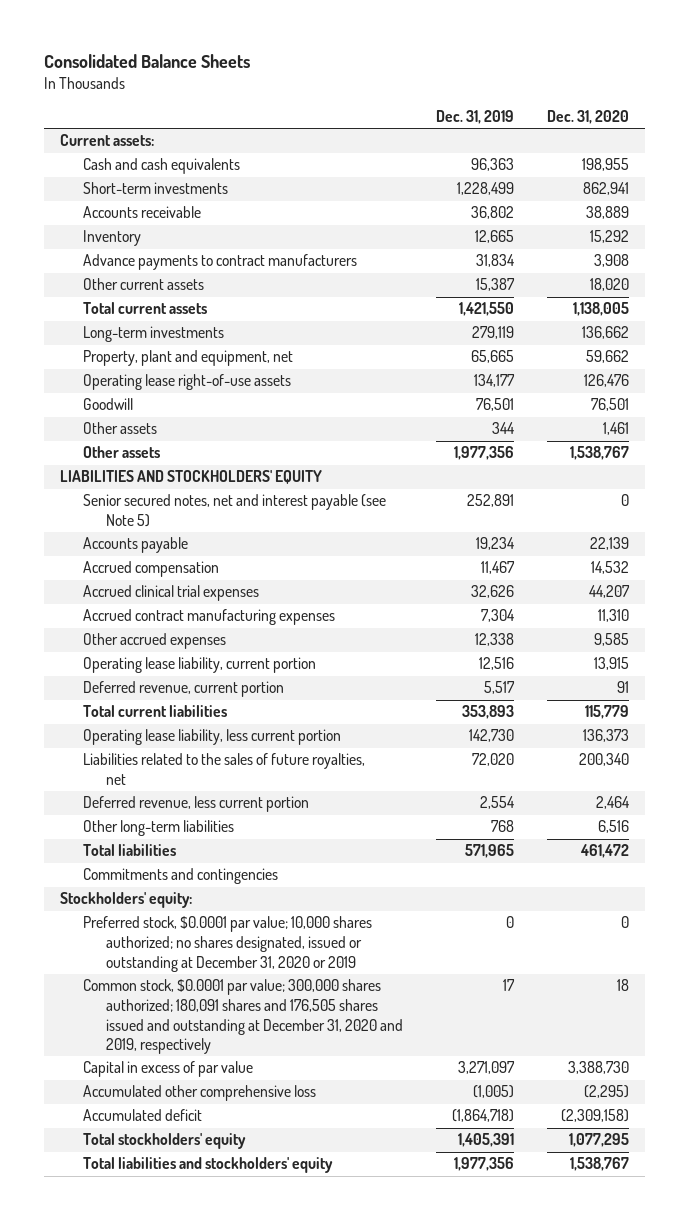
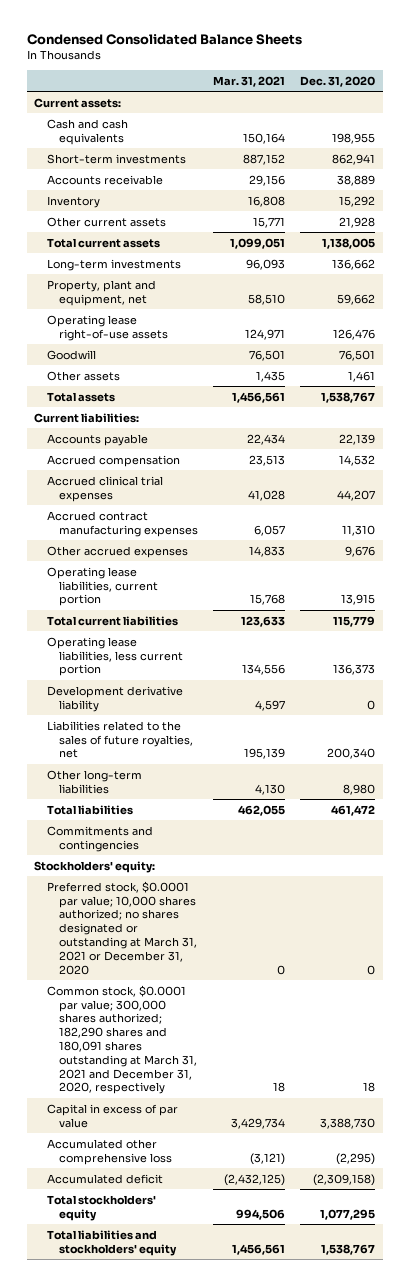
[43,54,250,69] Consolidated Balance Sheets -> [26,33,302,45] Condensed Consolidated Balance Sheets
[435,109,514,124] Dec. 31, 2019 -> none
none -> [213,75,286,87] Mar. 31, 2021
[83,254,358,271] Advance payments to contract manufacturers -> none
[589,278,629,292] 18,020 -> [339,216,376,228] 21,928
[83,494,387,528] Senior secured notes, net and interest payable (see Note 5) -> none
[83,446,161,459] Other assets -> [46,391,115,402] Total assets
[60,470,323,485] LIABILITIES AND STOCKHOLDERS' EQUITY -> [34,412,140,423] Current liabilities:
[83,681,285,698] Deferred revenue, current portion -> none
[593,633,629,647] 9,585 -> [345,545,376,557] 9,676
[83,657,317,674] Operating lease liability, current portion -> [46,566,159,607] Operating lease liabilities, current portion
[83,729,342,746] Operating lease liability, less current portion -> [46,636,184,677] Operating lease liabilities, less current portion
none -> [46,685,183,712] Development derivative liability
[83,796,310,813] Deferred revenue, less current portion -> none
[597,820,629,834] 6,516 -> [343,783,376,795] 8,980
[83,916,373,972] Preferred stock, $0.0001 par value; 10,000 shares authorized; no shares designated, issued or outstanding at December 31, 2020 or 2019 -> [46,880,198,975] Preferred stock, $0.0001 par value; 10,000 shares authorized; no shares designated or outstanding at March 31, 2021 or December 31, 2020
[83,979,403,1055] Common stock, $0.0001 par value; 300,000 shares authorized; 180,091 shares and 176,505 shares issued and outstanding at December 31, 2020 and 2019, respectively -> [46,984,198,1095] Common stock, $0.0001 par value; 300,000 shares authorized; 182,290 shares and 180,091 shares outstanding at March 31, 2021 and December 31, 2020, respectively

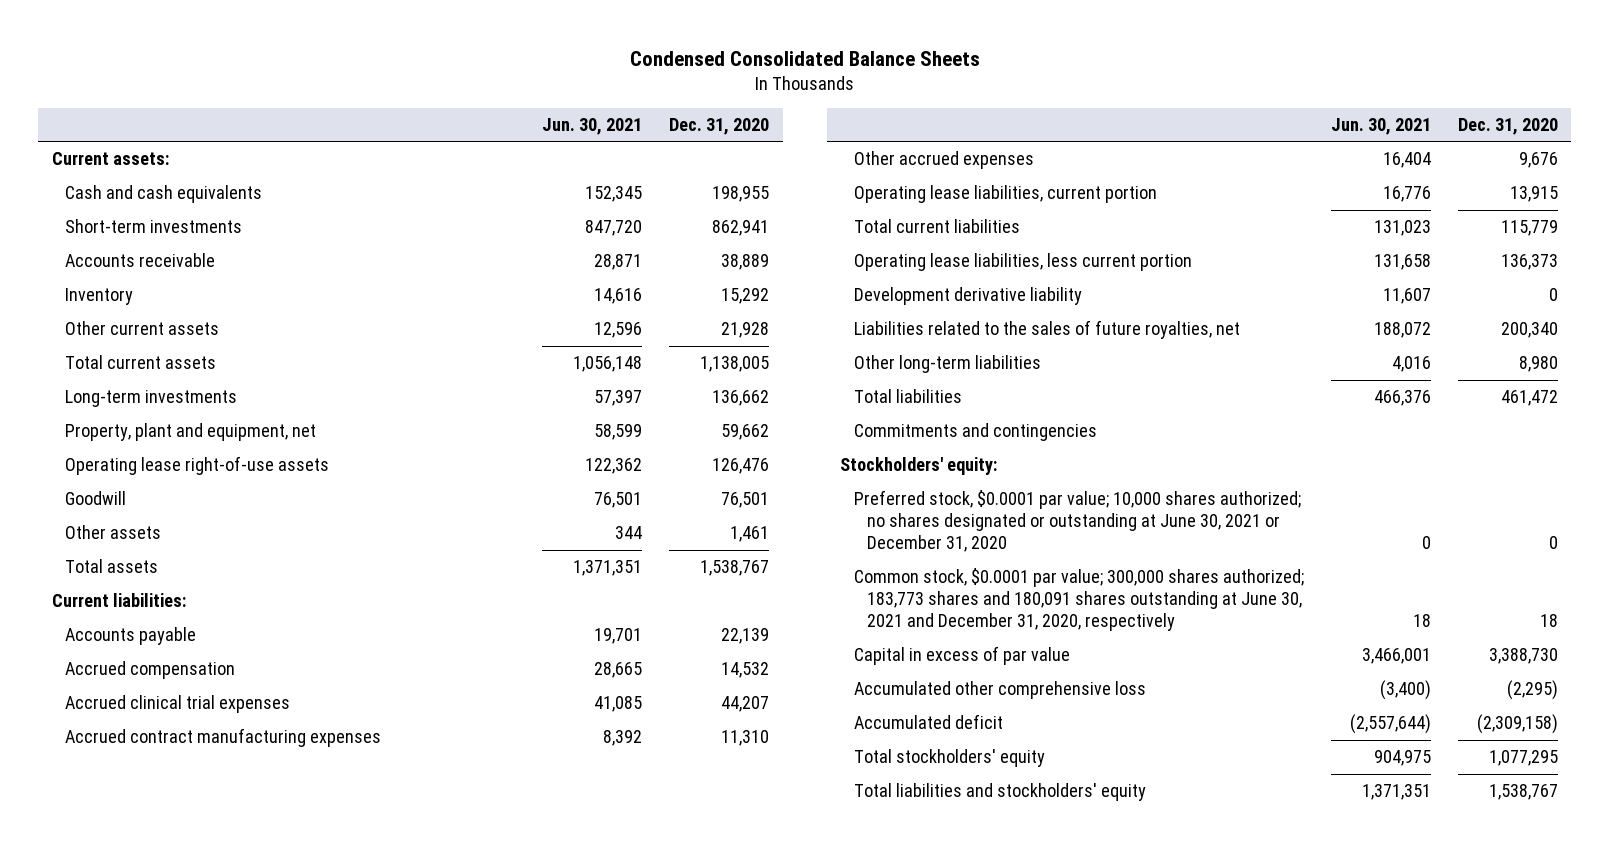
[213,75,286,87] Mar. 31, 2021 -> none
none -> [542,117,643,135] Jun. 30, 2021
[46,880,198,975] Preferred stock, $0.0001 par value; 10,000 shares authorized; no shares designated or outstanding at March 31, 2021 or December 31, 2020 -> [853,490,1301,553] Preferred stock, $0.0001 par value; 10,000 shares authorized; no shares designated or outstanding at June 30, 2021 or December 31, 2020
[46,984,198,1095] Common stock, $0.0001 par value; 300,000 shares authorized; 182,290 shares and 180,091 shares outstanding at March 31, 2021 and December 31, 2020, respectively -> [853,568,1304,632] Common stock, $0.0001 par value; 300,000 shares authorized; 183,773 shares and 180,091 shares outstanding at June 30, 2021 and December 31, 2020, respectively

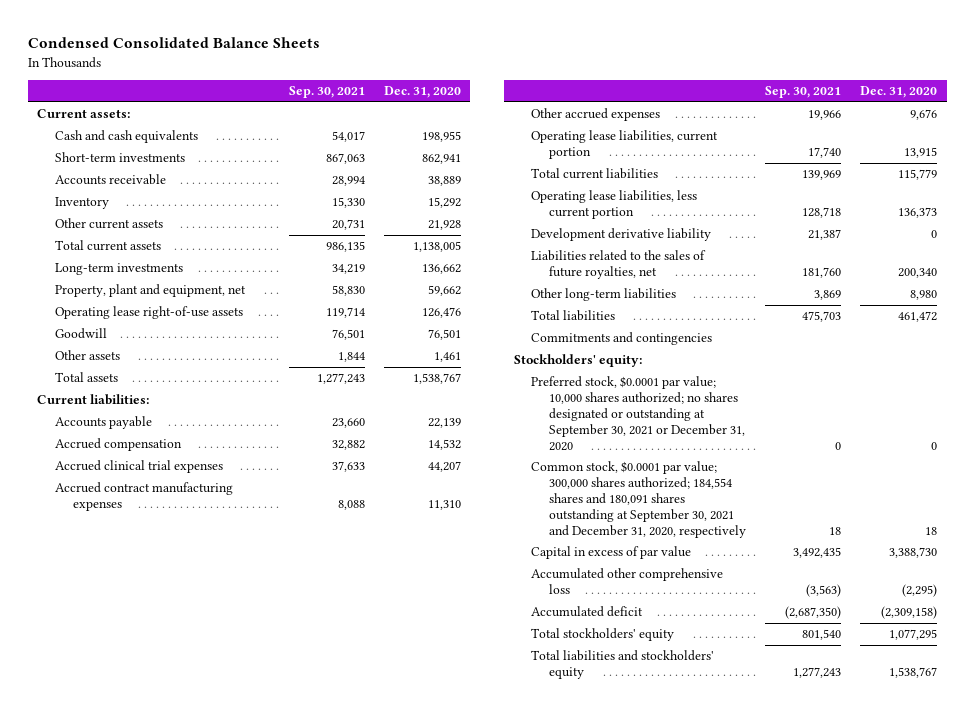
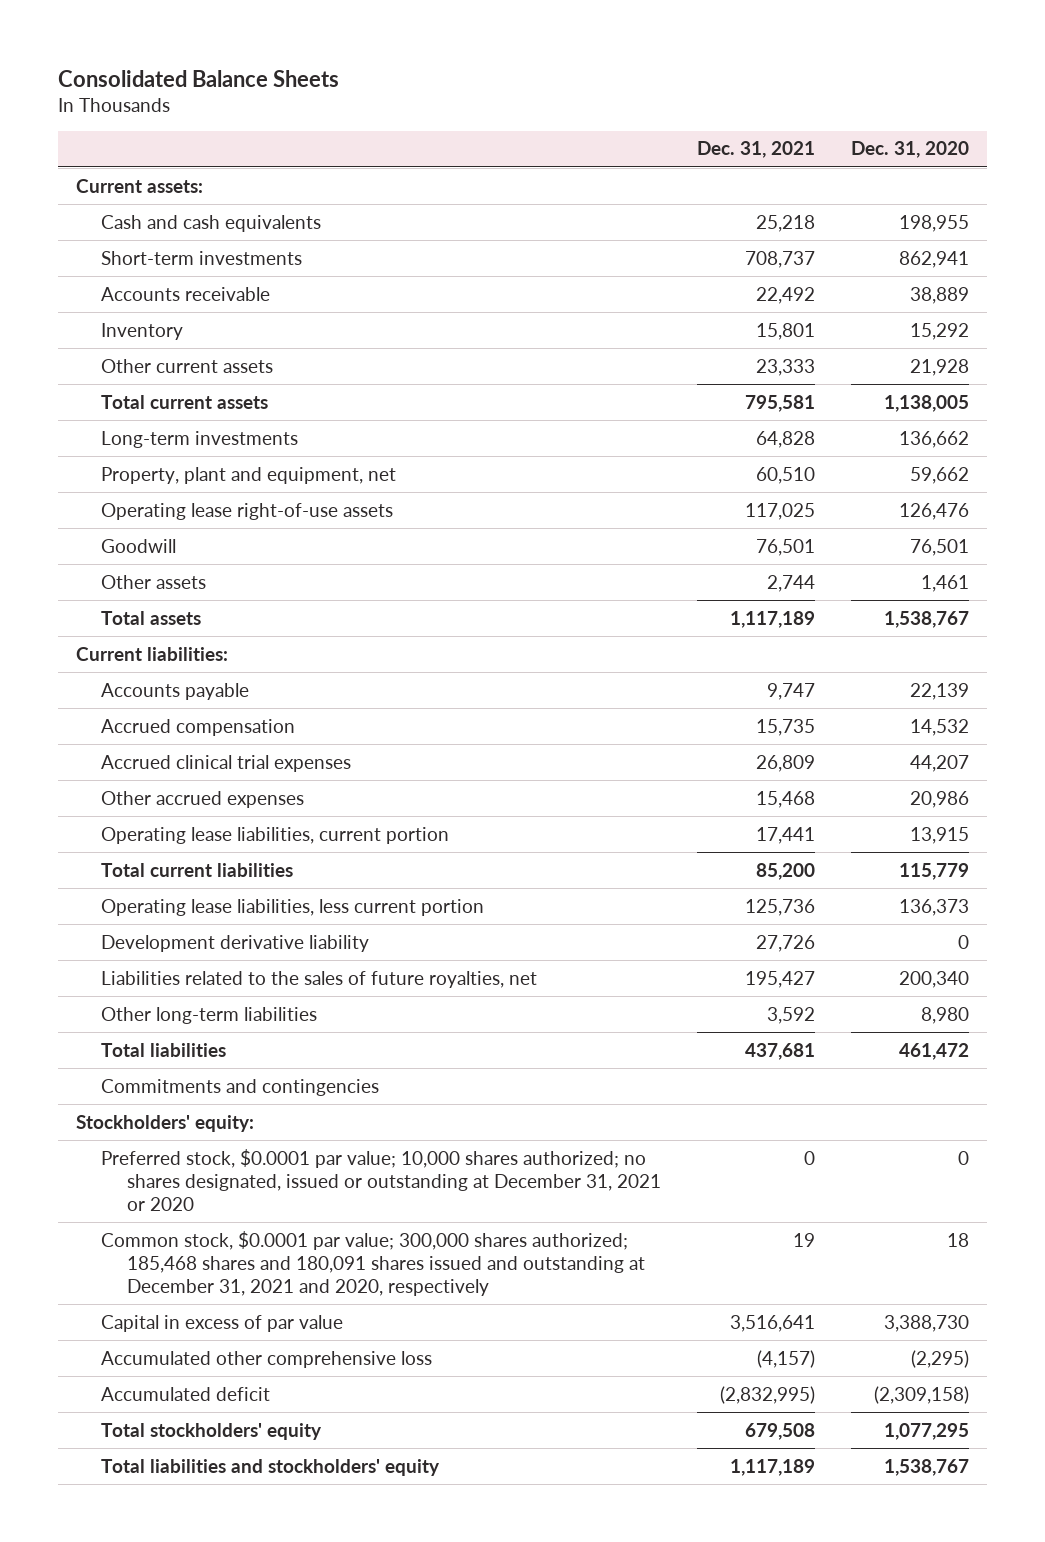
[27,37,320,49] Condensed Consolidated Balance Sheets -> [57,69,339,87] Consolidated Balance Sheets
[288,86,365,99] Sep. 30, 2021 -> none
none -> [696,141,815,159] Dec. 31, 2021
[54,482,233,512] Accrued contract manufacturing expenses -> none
[910,109,938,121] 9,676 -> [910,790,970,808] 20,986
[531,376,746,451] Preferred stock, $0.0001 par value; 10,000 shares authorized; no shares designated or outstanding at September 30, 2021 or December 31, 2020 -> [101,1148,661,1211] Preferred stock, $0.0001 par value; 10,000 shares authorized; no shares designated, issued or outstanding at December 31, 2021 or 2020
[531,461,747,538] Common stock, $0.0001 par value; 300,000 shares authorized; 184,554 shares and 180,091 shares outstanding at September 30, 2021 and December 31, 2020, respectively -> [101,1230,645,1296] Common stock, $0.0001 par value; 300,000 shares authorized; 185,468 shares and 180,091 shares issued and outstanding at December 31, 2021 and 2020, respectively

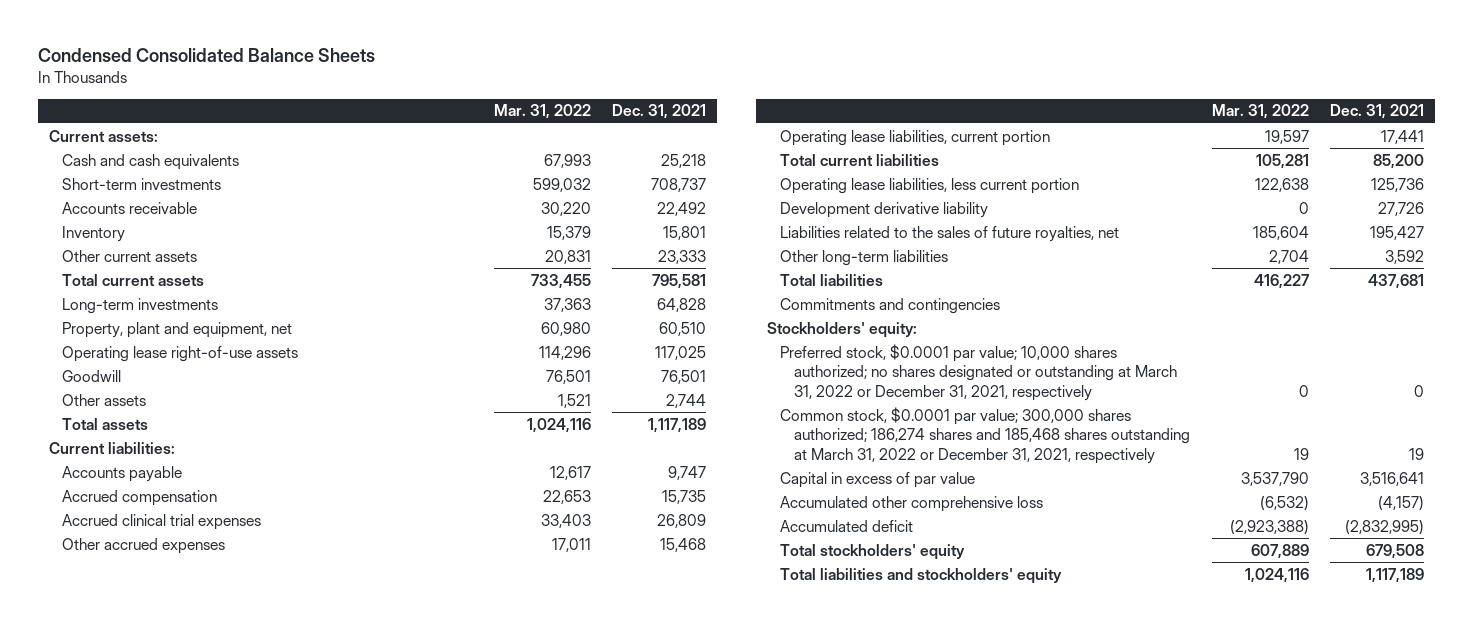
[57,69,339,87] Consolidated Balance Sheets -> [38,48,376,63] Condensed Consolidated Balance Sheets
[851,141,970,159] Dec. 31, 2020 -> none
none -> [493,104,591,120] Mar. 31, 2022
[101,1148,661,1211] Preferred stock, $0.0001 par value; 10,000 shares authorized; no shares designated, issued or outstanding at December 31, 2021 or 2020 -> [780,343,1177,402] Preferred stock, $0.0001 par value; 10,000 shares authorized; no shares designated or outstanding at March 31, 2022 or December 31, 2021, respectively
[101,1230,645,1296] Common stock, $0.0001 par value; 300,000 shares authorized; 185,468 shares and 180,091 shares issued and outstanding at December 31, 2021 and 2020, respectively -> [780,406,1190,465] Common stock, $0.0001 par value; 300,000 shares authorized; 186,274 shares and 185,468 shares outstanding at March 31, 2022 or December 31, 2021, respectively

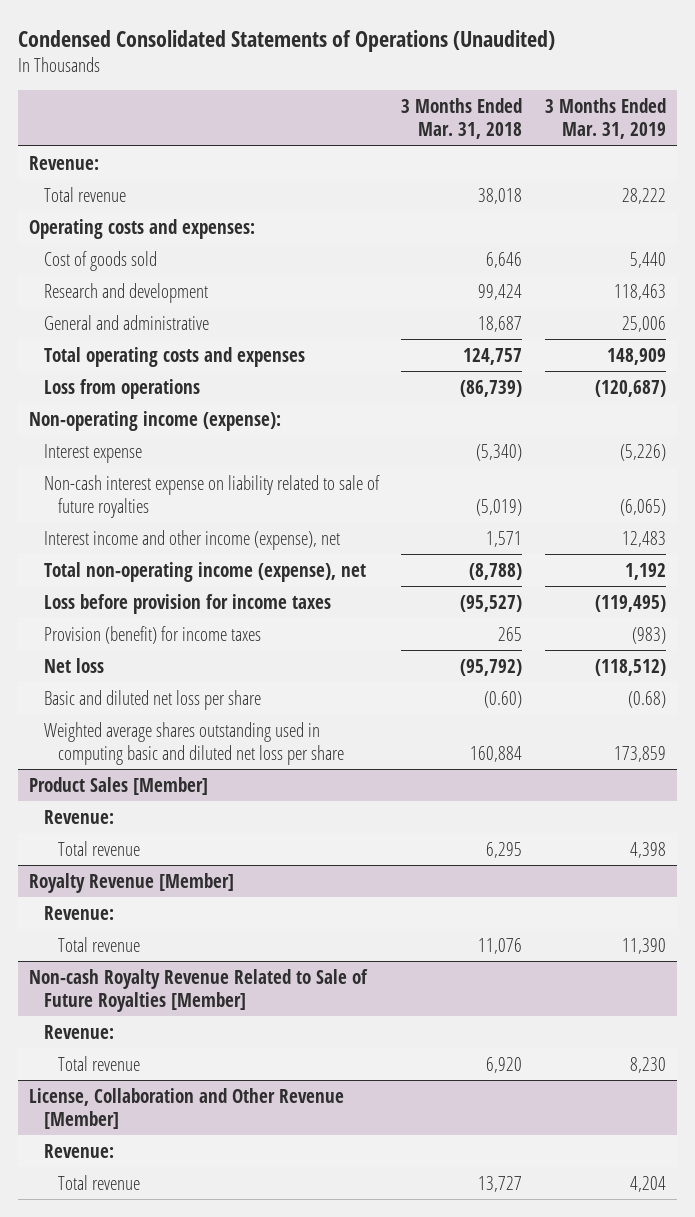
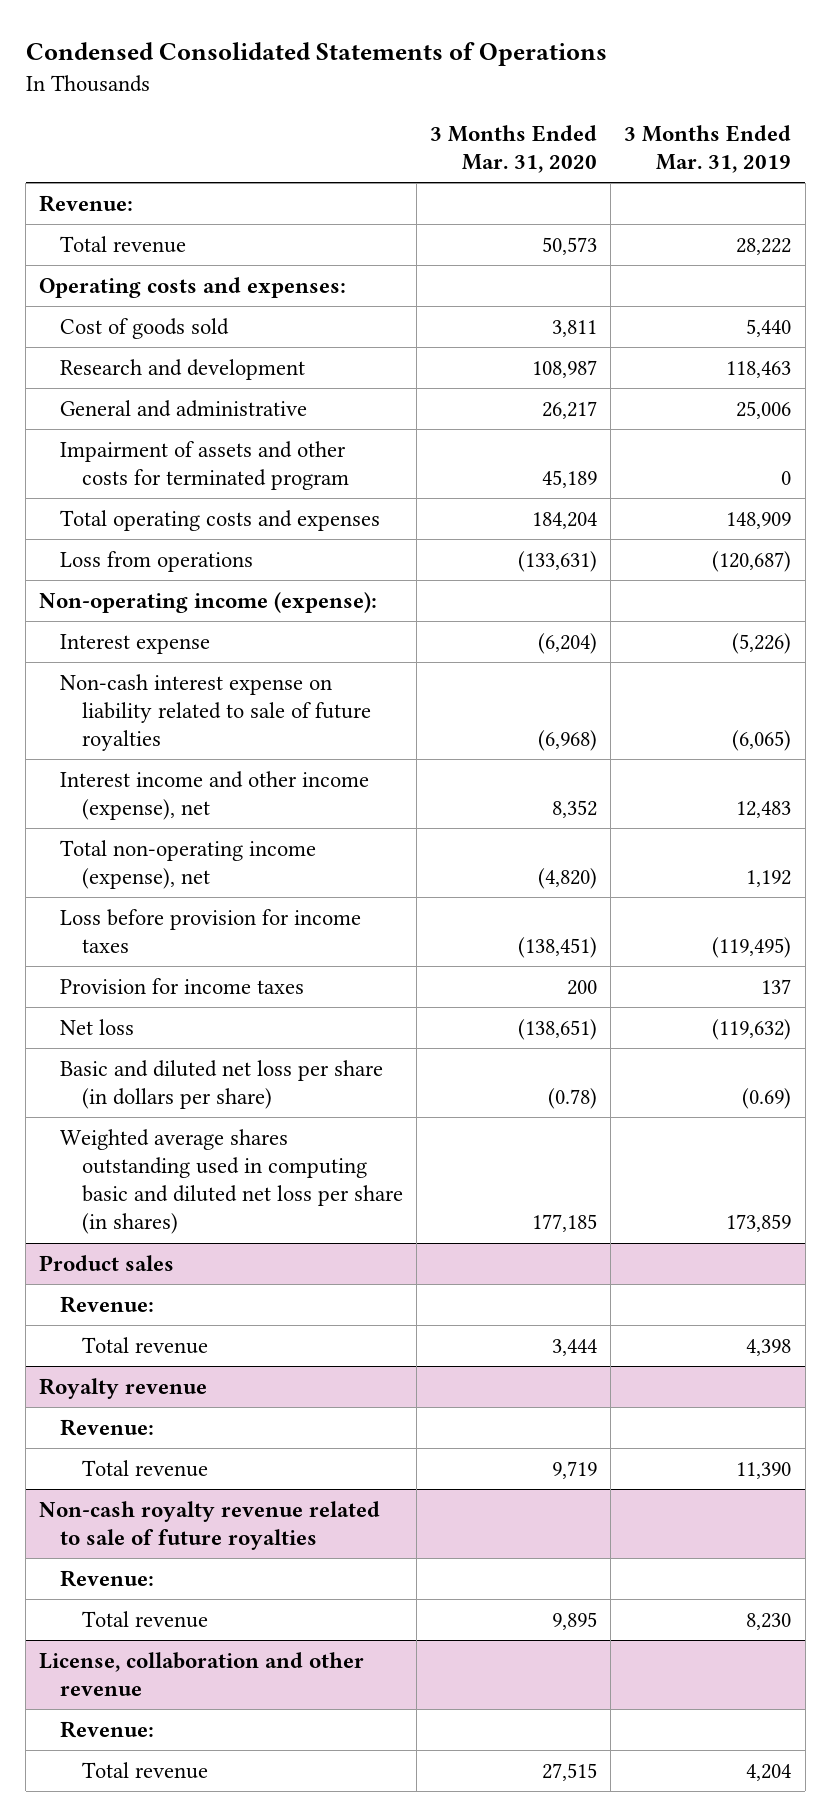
[18,29,556,52] Condensed Consolidated Statements of Operations (Unaudited) -> [25,42,607,67] Condensed Consolidated Statements of Operations
[401,98,523,140] 3 Months Ended Mar. 31, 2018 -> none
none -> [429,124,597,173] 3 Months Ended Mar. 31, 2020
none -> [60,440,349,490] Impairment of assets and other costs for terminated program
[43,625,261,644] Provision (benefit) for income taxes -> [60,977,305,994] Provision for income taxes
[631,626,666,644] (983) -> [761,978,792,994] 137
[594,658,666,676] (118,512) -> [712,1018,792,1040] (119,632)
[43,689,261,710] Basic and diluted net loss per share -> [60,1059,384,1109] Basic and diluted net loss per share (in dollars per share)
[627,690,666,708] (0.68) -> [742,1087,792,1109] (0.69)
[43,721,344,765] Weighted average shares outstanding used in computing basic and diluted net loss per share -> [60,1128,403,1235] Weighted average shares outstanding used in computing basic and diluted net loss per share (in shares)
[29,776,209,795] Product Sales [Member] -> [39,1254,175,1271] Product sales
[29,872,235,893] Royalty Revenue [Member] -> [39,1377,208,1399] Royalty revenue
[29,968,369,1012] Non-cash Royalty Revenue Related to Sale of Future Royalties [Member] -> [39,1500,381,1550] Non-cash royalty revenue related to sale of future royalties
[29,1087,345,1129] License, Collaboration and Other Revenue [Member] -> [39,1651,365,1696] License, collaboration and other revenue

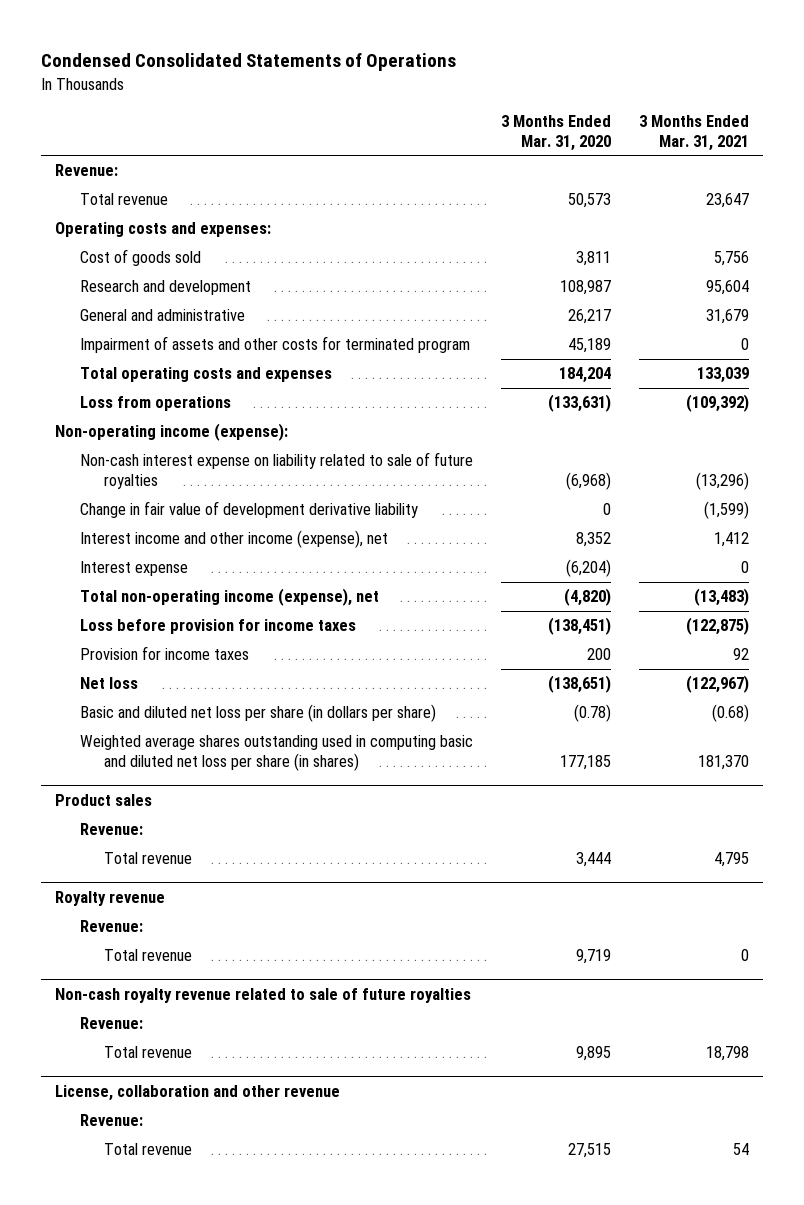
[624,124,792,173] 3 Months Ended Mar. 31, 2019 -> none
none -> [638,114,749,151] 3 Months Ended Mar. 31, 2021
none -> [79,501,418,519] Change in fair value of development derivative liability
[60,633,211,654] Interest expense -> [79,561,188,577] Interest expense

